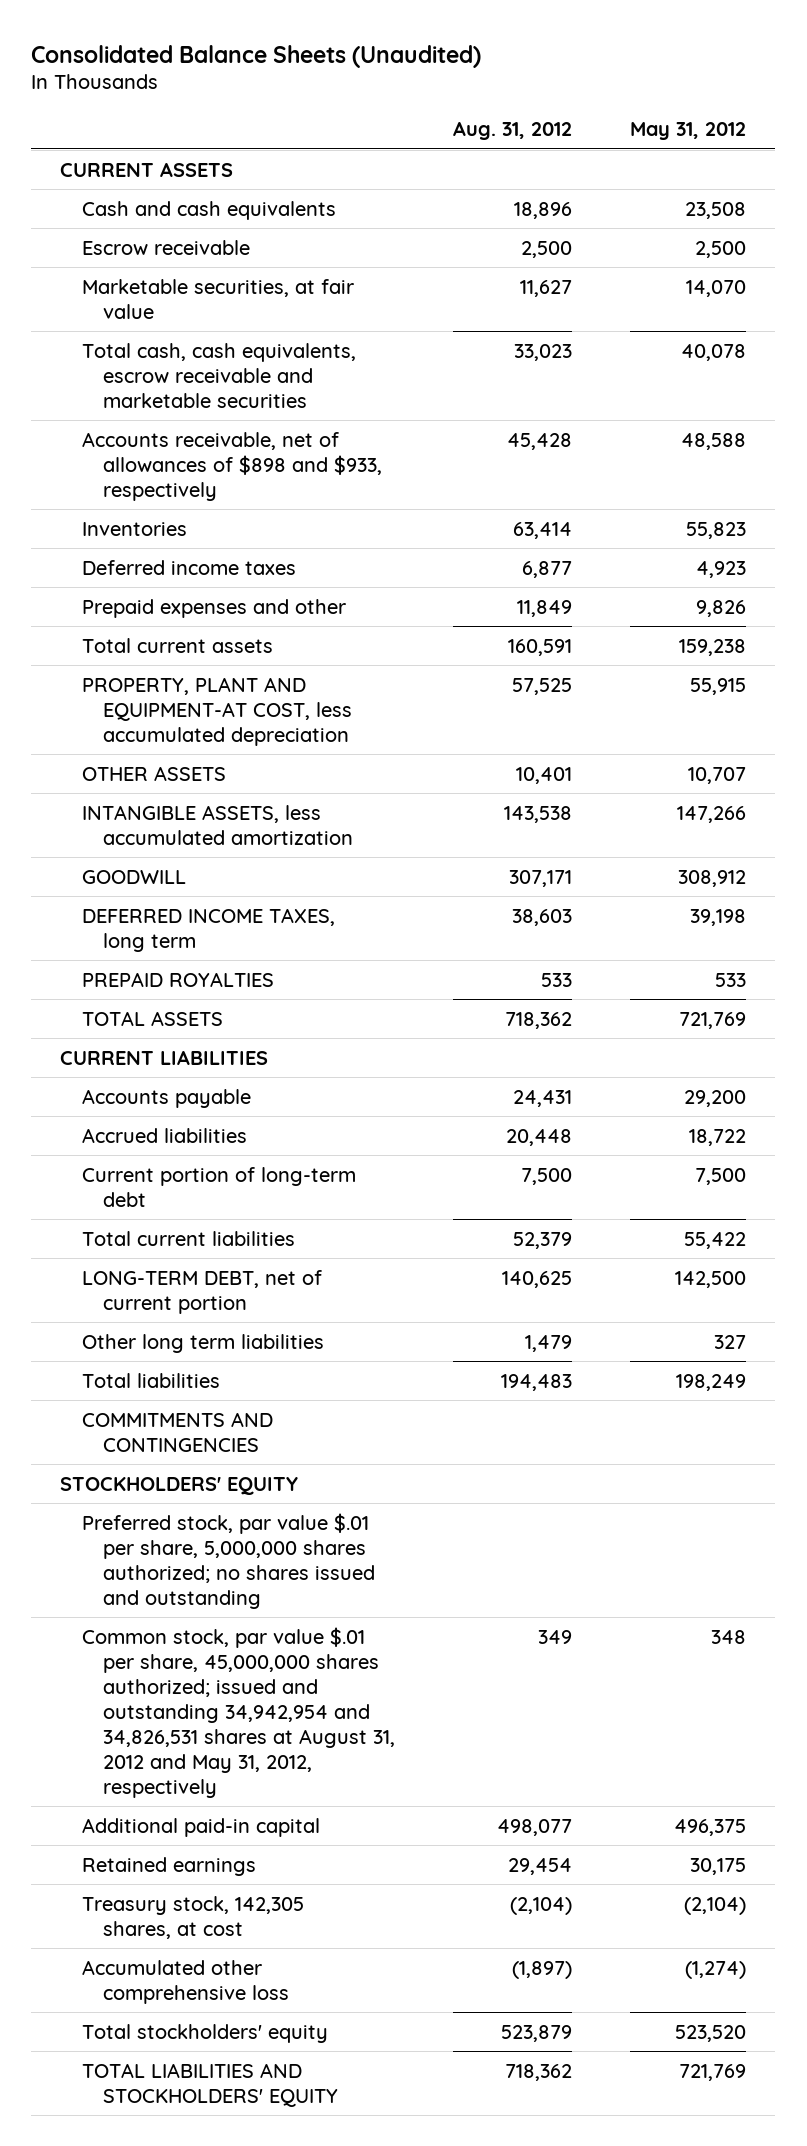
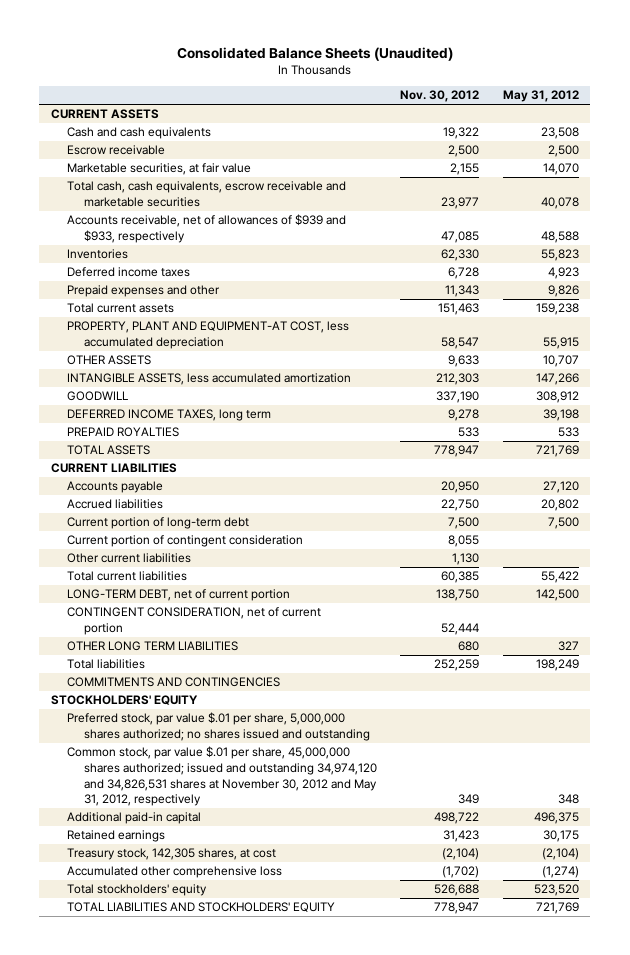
[453,121,573,141] Aug. 31, 2012 -> none
none -> [400,90,480,103] Nov. 30, 2012
[81,431,383,501] Accounts receivable, net of allowances of $898 and $933, respectively -> [67,214,347,244] Accounts receivable, net of allowances of $939 and $933, respectively
[684,1089,747,1107] 29,200 -> [542,481,579,494] 27,120
[689,1128,747,1146] 18,722 -> [540,499,579,512] 20,802
none -> [67,535,304,548] Current portion of contingent consideration
none -> [67,553,192,564] Other current liabilities
none -> [67,607,322,636] CONTINGENT CONSIDERATION, net of current portion
[81,1333,324,1353] Other long term liabilities -> [67,641,239,652] OTHER LONG TERM LIABILITIES
[81,1626,396,1798] Common stock, par value $.01 per share, 45,000,000 shares authorized; issued and outstanding 34,942,954 and 34,826,531 shares at August 31, 2012 and May 31, 2012, respectively -> [67,746,377,807] Common stock, par value $.01 per share, 45,000,000 shares authorized; issued and outstanding 34,974,120 and 34,826,531 shares at November 30, 2012 and May 31, 2012, respectively

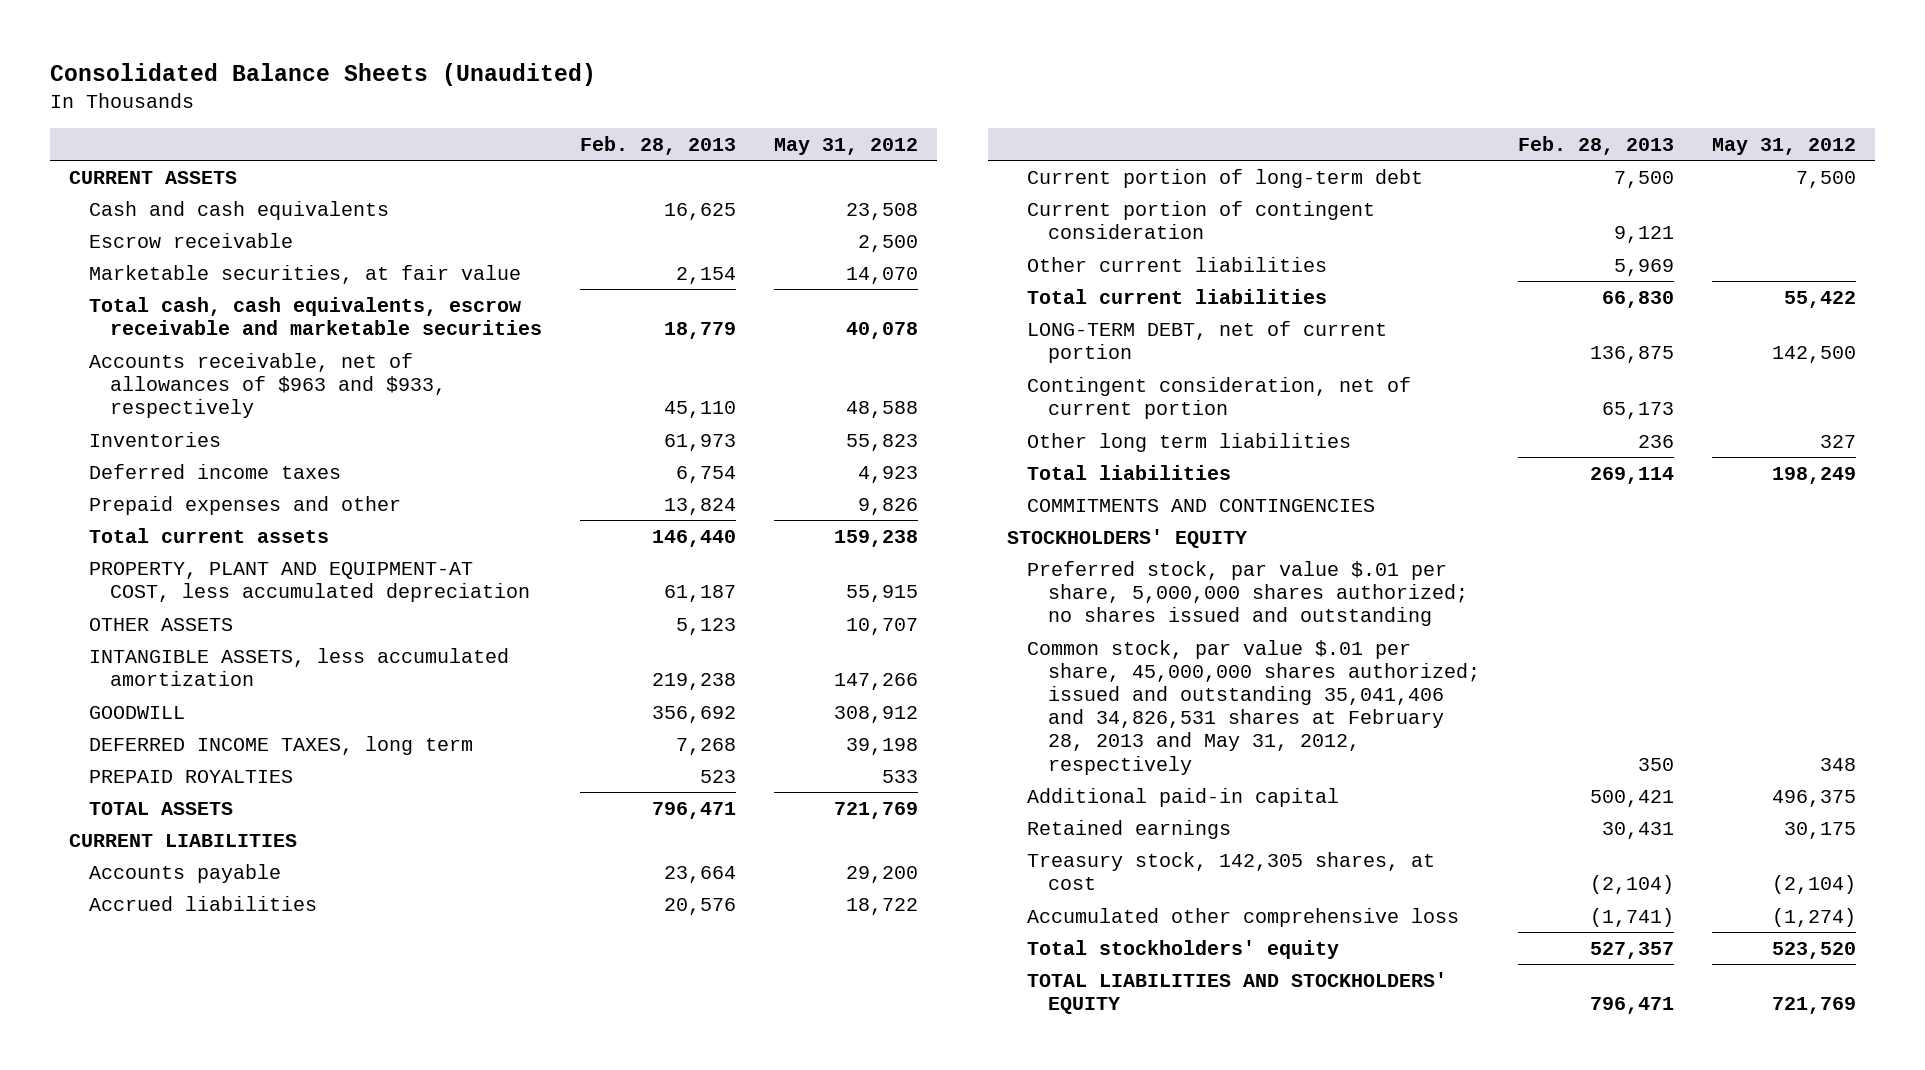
[400,90,480,103] Nov. 30, 2012 -> none
none -> [579,135,736,155] Feb. 28, 2013
[67,214,347,244] Accounts receivable, net of allowances of $939 and $933, respectively -> [89,352,446,419] Accounts receivable, net of allowances of $963 and $933, respectively
[542,481,579,494] 27,120 -> [846,865,919,883] 29,200
[540,499,579,512] 20,802 -> [846,897,919,915] 18,722
[67,607,322,636] CONTINGENT CONSIDERATION, net of current portion -> [1027,376,1412,419] Contingent consideration, net of current portion
[67,641,239,652] OTHER LONG TERM LIABILITIES -> [1027,432,1352,452] Other long term liabilities
[67,746,377,807] Common stock, par value $.01 per share, 45,000,000 shares authorized; issued and outstanding 34,974,120 and 34,826,531 shares at November 30, 2012 and May 31, 2012, respectively -> [1027,639,1480,775] Common stock, par value $.01 per share, 45,000,000 shares authorized; issued and outstanding 35,041,406 and 34,826,531 shares at February 28, 2013 and May 31, 2012, respectively

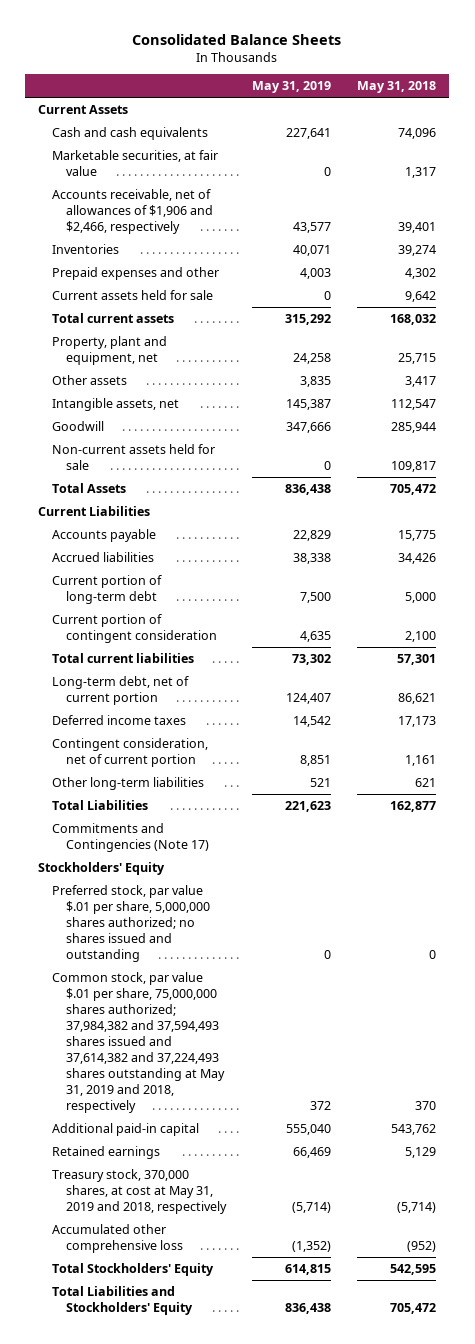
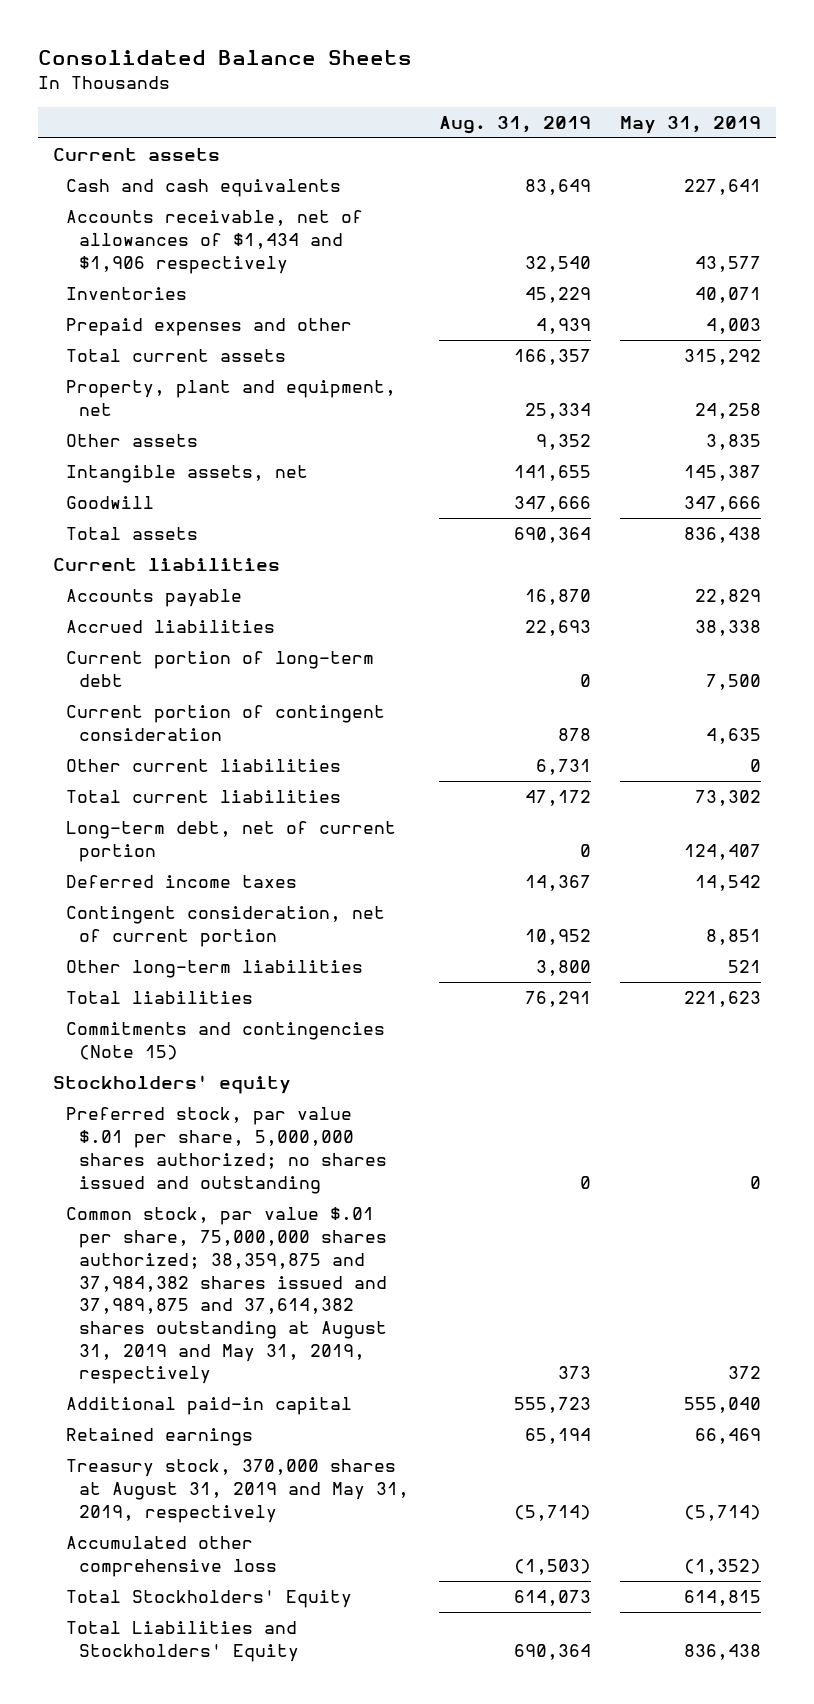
[357,81,437,94] May 31, 2018 -> none
none -> [438,115,591,134] Aug. 31, 2019
[38,104,129,114] Current Assets -> [52,148,220,162] Current assets
[52,149,219,176] Marketable securities, at fair value -> none
[52,188,214,235] Accounts receivable, net of allowances of $1,906 and $2,466, respectively -> [65,210,363,274] Accounts receivable, net of allowances of $1,434 and $1,906 respectively
[52,289,214,300] Current assets held for sale -> none
[52,443,216,470] Non-current assets held for sale -> none
[52,482,127,493] Total Assets -> [65,527,198,541] Total assets
[38,505,151,516] Current Liabilities -> [52,558,280,572] Current liabilities
none -> [65,759,341,773] Other current liabilities
[52,799,149,810] Total Liabilities -> [65,991,253,1005] Total liabilities
[52,822,210,852] Commitments and Contingencies (Note 17) -> [65,1022,385,1061] Commitments and contingencies (Note 15)
[38,861,166,875] Stockholders' Equity -> [52,1075,291,1095] Stockholders' equity
[52,971,226,1114] Common stock, par value $.01 per share, 75,000,000 shares authorized; 37,984,382 and 37,594,493 shares issued and 37,614,382 and 37,224,493 shares outstanding at May 31, 2019 and 2018, respectively -> [65,1207,387,1385] Common stock, par value $.01 per share, 75,000,000 shares authorized; 38,359,875 and 37,984,382 shares issued and 37,989,875 and 37,614,382 shares outstanding at August 31, 2019 and May 31, 2019, respectively
[52,1168,228,1215] Treasury stock, 370,000 shares, at cost at May 31, 2019 and 2018, respectively -> [65,1459,409,1523] Treasury stock, 370,000 shares at August 31, 2019 and May 31, 2019, respectively

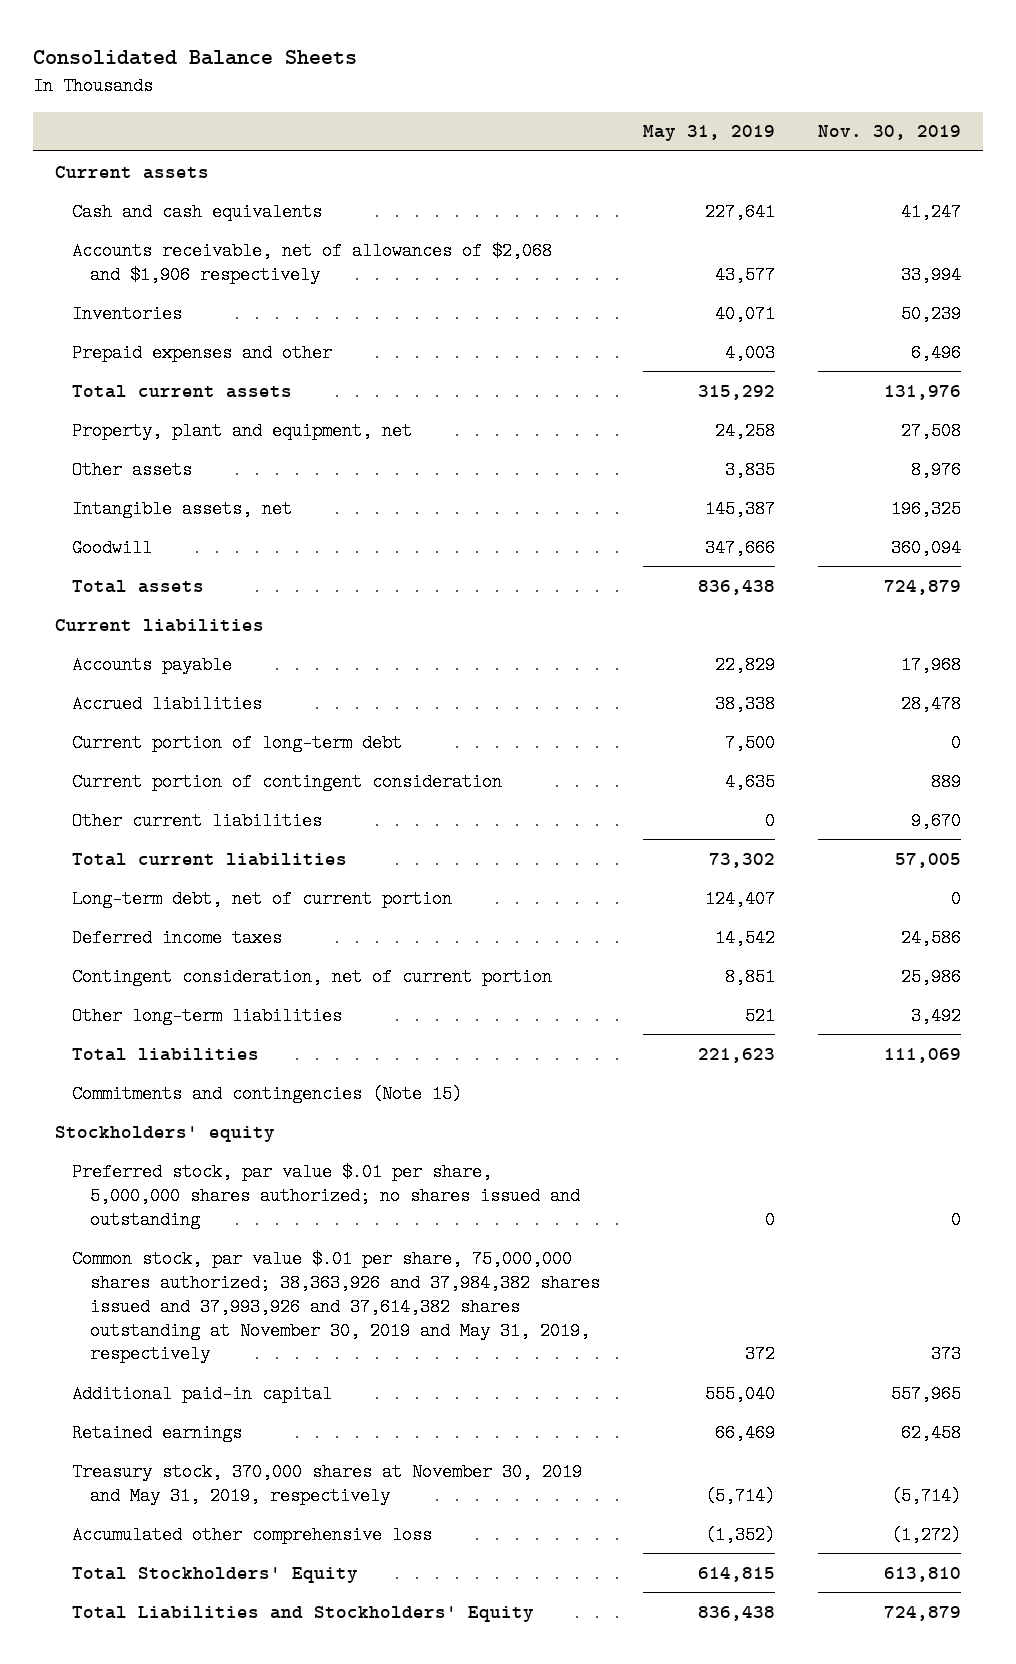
[438,115,591,134] Aug. 31, 2019 -> none
none -> [818,125,962,141] Nov. 30, 2019
[65,210,363,274] Accounts receivable, net of allowances of $1,434 and $1,906 respectively -> [72,241,553,284] Accounts receivable, net of allowances of $2,068 and $1,906 respectively
[65,1207,387,1385] Common stock, par value $.01 per share, 75,000,000 shares authorized; 38,359,875 and 37,984,382 shares issued and 37,989,875 and 37,614,382 shares outstanding at August 31, 2019 and May 31, 2019, respectively -> [72,1249,601,1364] Common stock, par value $.01 per share, 75,000,000 shares authorized; 38,363,926 and 37,984,382 shares issued and 37,993,926 and 37,614,382 shares outstanding at November 30, 2019 and May 31, 2019, respectively
[65,1459,409,1523] Treasury stock, 370,000 shares at August 31, 2019 and May 31, 2019, respectively -> [72,1462,583,1505] Treasury stock, 370,000 shares at November 30, 2019 and May 31, 2019, respectively

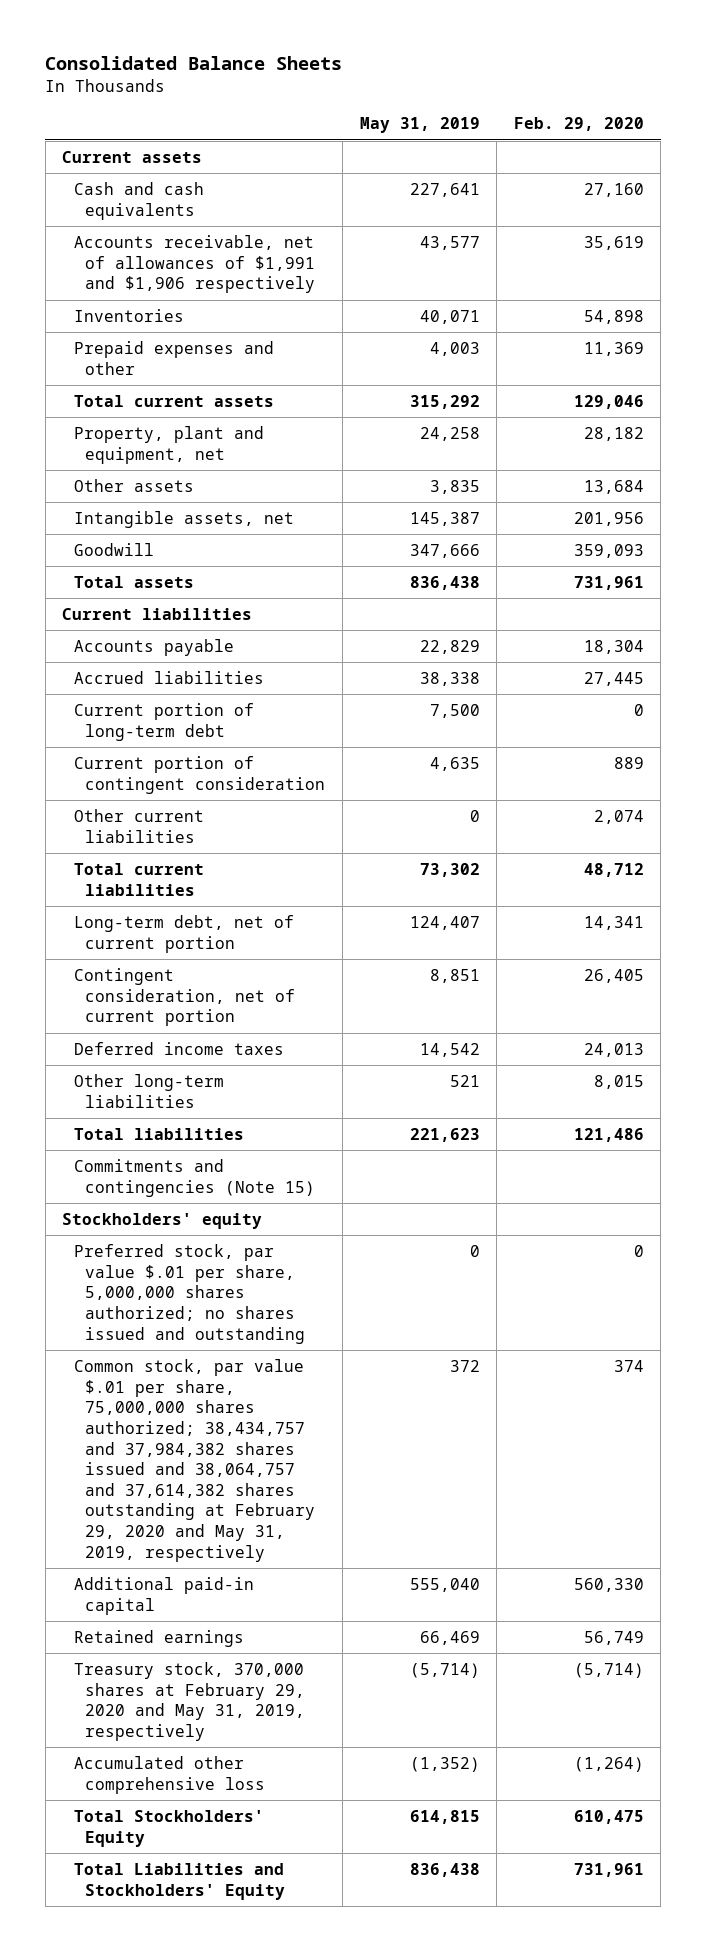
[818,125,962,141] Nov. 30, 2019 -> none
none -> [513,117,644,132] Feb. 29, 2020
[72,241,553,284] Accounts receivable, net of allowances of $2,068 and $1,906 respectively -> [73,234,316,294] Accounts receivable, net of allowances of $1,991 and $1,906 respectively
[72,928,283,947] Deferred income taxes -> [73,1041,284,1055] Deferred income taxes
[72,1249,601,1364] Common stock, par value $.01 per share, 75,000,000 shares authorized; 38,363,926 and 37,984,382 shares issued and 37,993,926 and 37,614,382 shares outstanding at November 30, 2019 and May 31, 2019, respectively -> [73,1358,316,1562] Common stock, par value $.01 per share, 75,000,000 shares authorized; 38,434,757 and 37,984,382 shares issued and 38,064,757 and 37,614,382 shares outstanding at February 29, 2020 and May 31, 2019, respectively
[72,1462,583,1505] Treasury stock, 370,000 shares at November 30, 2019 and May 31, 2019, respectively -> [73,1661,306,1741] Treasury stock, 370,000 shares at February 29, 2020 and May 31, 2019, respectively

